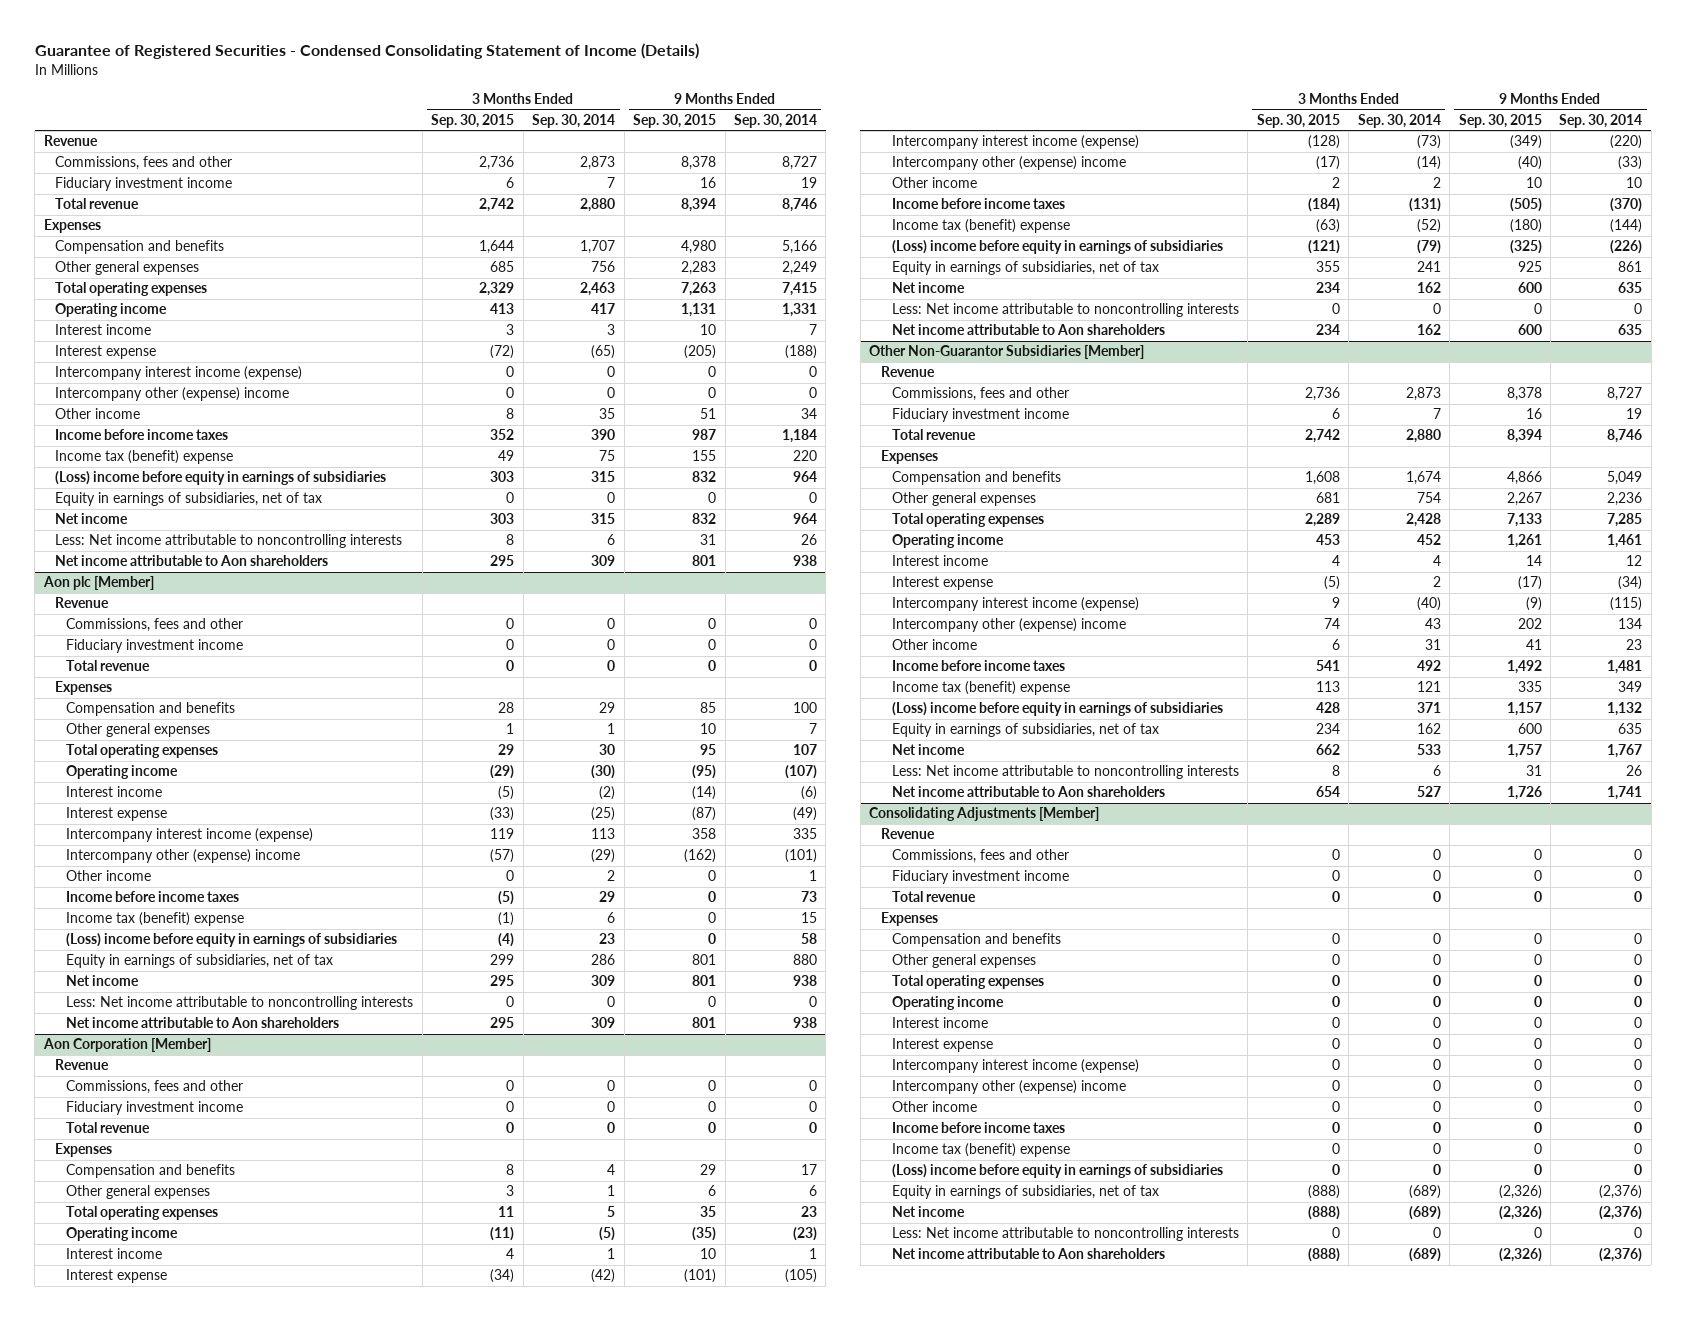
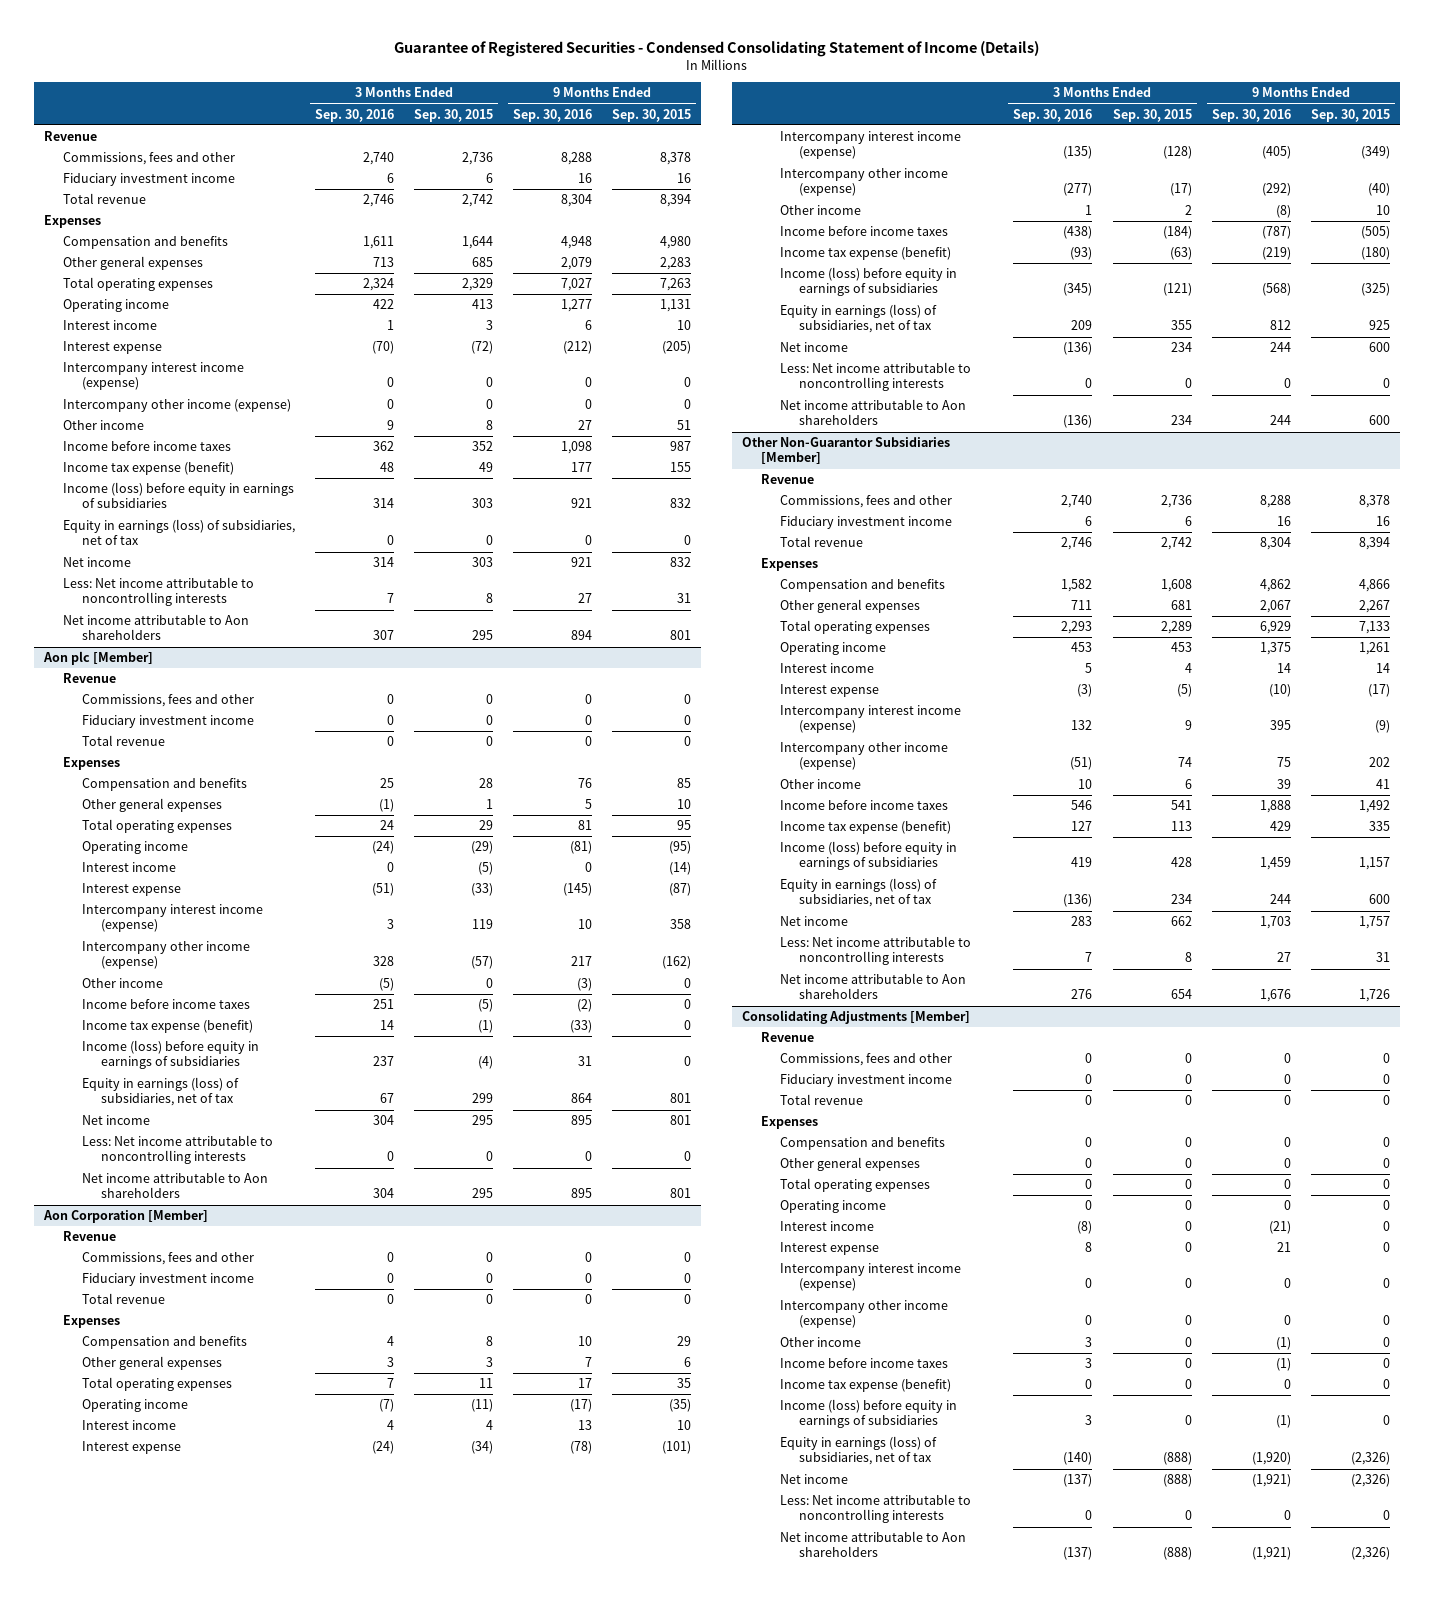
[532,113,616,128] Sep. 30, 2014 -> none
[733,113,817,128] Sep. 30, 2014 -> none
none -> [314,108,394,122] Sep. 30, 2016
none -> [513,108,593,122] Sep. 30, 2016
[55,387,290,402] Intercompany other (expense) income -> [62,399,291,413] Intercompany other income (expense)
[55,450,234,465] Income tax (benefit) expense -> [62,462,234,476] Income tax expense (benefit)
[55,471,387,486] (Loss) income before equity in earnings of subsidiaries -> [62,482,294,509] Income (loss) before equity in earnings of subsidiaries
[55,492,323,507] Equity in earnings of subsidiaries, net of tax -> [62,519,295,546] Equity in earnings (loss) of subsidiaries, net of tax
[66,849,301,864] Intercompany other (expense) income -> [81,941,250,970] Intercompany other income (expense)
[66,912,245,927] Income tax (benefit) expense -> [81,1020,253,1034] Income tax expense (benefit)
[66,933,398,948] (Loss) income before equity in earnings of subsidiaries -> [81,1040,259,1070] Income (loss) before equity in earnings of subsidiaries
[66,954,334,969] Equity in earnings of subsidiaries, net of tax -> [81,1077,239,1107] Equity in earnings (loss) of subsidiaries, net of tax
[891,156,1126,171] Intercompany other (expense) income -> [780,168,949,197] Intercompany other income (expense)
[891,219,1070,234] Income tax (benefit) expense -> [780,247,952,261] Income tax expense (benefit)
[891,240,1223,255] (Loss) income before equity in earnings of subsidiaries -> [780,267,958,297] Income (loss) before equity in earnings of subsidiaries
[891,261,1159,276] Equity in earnings of subsidiaries, net of tax -> [780,304,938,334] Equity in earnings (loss) of subsidiaries, net of tax
[891,618,1126,633] Intercompany other (expense) income -> [780,742,949,771] Intercompany other income (expense)
[891,681,1070,696] Income tax (benefit) expense -> [780,821,952,835] Income tax expense (benefit)
[891,702,1223,717] (Loss) income before equity in earnings of subsidiaries -> [780,841,958,871] Income (loss) before equity in earnings of subsidiaries
[891,723,1159,738] Equity in earnings of subsidiaries, net of tax -> [780,878,938,908] Equity in earnings (loss) of subsidiaries, net of tax
[891,1080,1126,1095] Intercompany other (expense) income -> [780,1300,949,1329] Intercompany other income (expense)
[891,1143,1070,1158] Income tax (benefit) expense -> [780,1379,952,1393] Income tax expense (benefit)
[891,1164,1223,1179] (Loss) income before equity in earnings of subsidiaries -> [780,1399,958,1429] Income (loss) before equity in earnings of subsidiaries
[891,1185,1159,1200] Equity in earnings of subsidiaries, net of tax -> [780,1436,938,1466] Equity in earnings (loss) of subsidiaries, net of tax

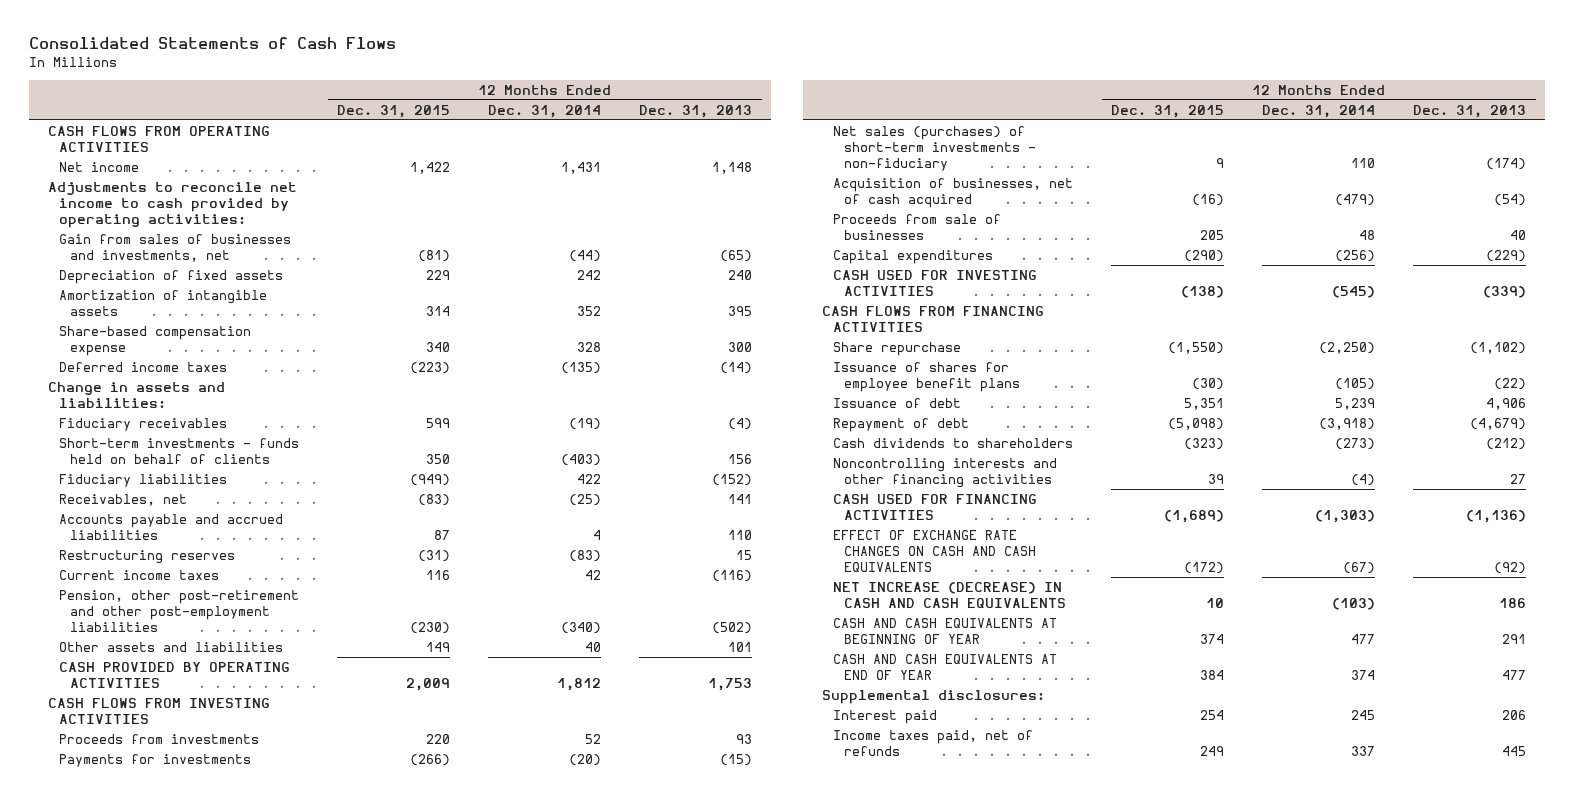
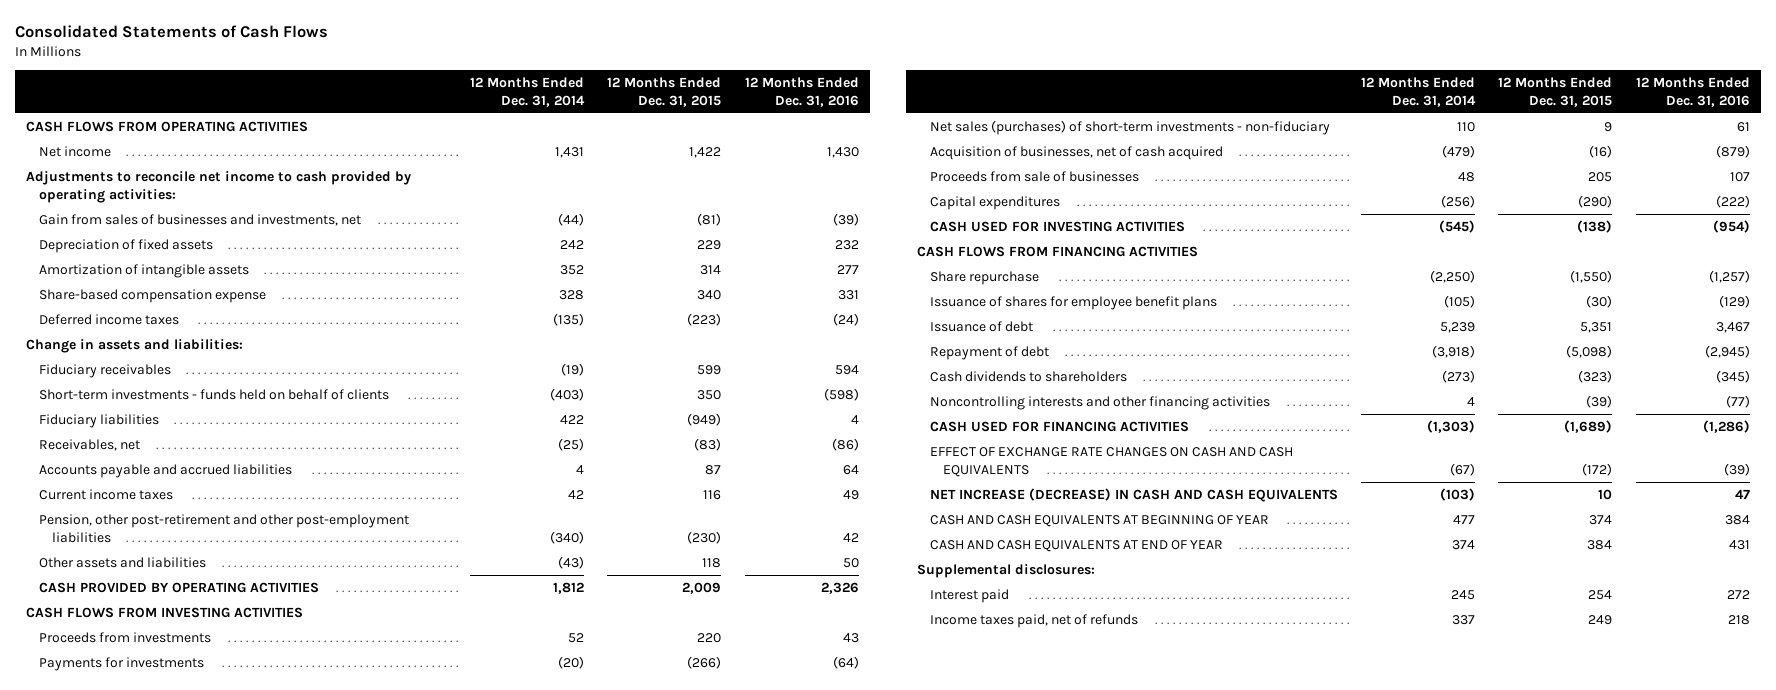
[639,104,753,118] Dec. 31, 2013 -> none
none -> [744,76,859,107] 12 Months Ended Dec. 31, 2016
[59,549,236,564] Restructuring reserves -> none
[426,641,451,652] 149 -> [702,558,722,569] 118
[585,641,602,652] 40 -> [558,556,585,570] (43)
[1208,474,1225,485] 39 -> [1586,395,1613,409] (39)
[1351,474,1376,487] (4) -> [1467,397,1476,407] 4

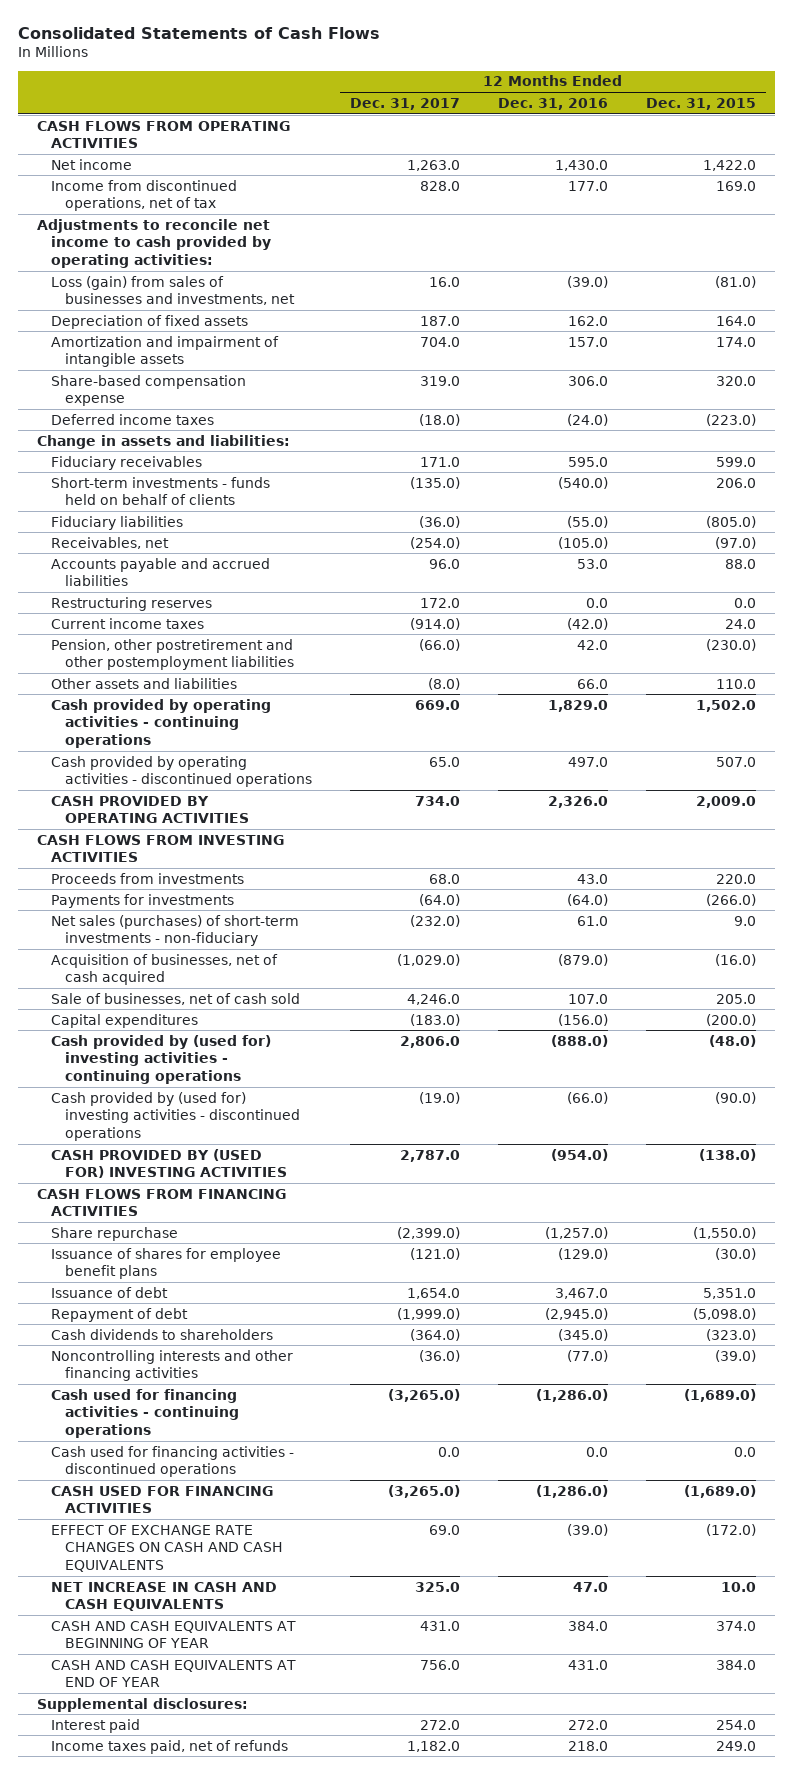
[470,76,586,107] 12 Months Ended Dec. 31, 2014 -> none
none -> [349,97,460,110] Dec. 31, 2017
[689,147,722,159] 1,422 -> [703,159,757,171] 1,422.0
[826,147,859,159] 1,430 -> [554,159,608,171] 1,430.0
none -> [50,179,237,212] Income from discontinued operations, net of tax
[39,214,362,227] Gain from sales of businesses and investments, net -> [50,275,295,306] Loss (gain) from sales of businesses and investments, net
[697,213,722,227] (81) -> [715,275,757,288] (81.0)
[832,213,859,227] (39) -> [566,275,608,288] (39.0)
[697,240,722,251] 229 -> [716,315,757,326] 164.0
[834,240,859,251] 232 -> [567,315,608,326] 162.0
[39,264,250,279] Amortization of intangible assets -> [50,335,279,368] Amortization and impairment of intangible assets
[700,265,722,276] 314 -> [716,336,757,347] 174.0
[836,265,859,275] 277 -> [567,336,608,347] 157.0
[697,290,722,301] 340 -> [716,375,757,386] 320.0
[837,290,859,301] 331 -> [567,375,608,386] 306.0
[687,313,722,327] (223) -> [706,413,757,426] (223.0)
[832,313,859,327] (24) -> [566,413,608,426] (24.0)
[697,365,722,376] 599 -> [716,456,757,467] 599.0
[834,365,859,376] 594 -> [567,456,608,467] 595.0
[697,390,722,401] 350 -> [716,477,757,488] 206.0
[823,388,859,402] (598) -> [557,476,608,489] (540.0)
[687,413,722,427] (949) -> [706,515,757,528] (805.0)
[850,415,859,425] 4 -> [566,515,608,528] (55.0)
[694,438,722,452] (83) -> [715,536,757,549] (97.0)
[831,438,859,452] (86) -> [557,536,608,549] (105.0)
[705,465,722,476] 87 -> [725,558,757,569] 88.0
[842,465,859,476] 64 -> [576,558,608,569] 53.0
none -> [50,596,212,611] Restructuring reserves
[703,490,722,501] 116 -> [725,618,757,629] 24.0
[842,490,859,501] 49 -> [566,617,608,630] (42.0)
[39,514,410,543] Pension, other post-retirement and other post-employment liabilities -> [50,638,294,671] Pension, other postretirement and other postemployment liabilities
[687,530,722,544] (230) -> [706,638,757,651] (230.0)
[842,532,859,542] 42 -> [576,639,608,650] 42.0
[702,558,722,569] 118 -> [716,678,757,689] 110.0
[842,558,859,569] 50 -> [576,678,608,689] 66.0
none -> [50,698,271,749] Cash provided by operating activities - continuing operations
none -> [50,755,312,788] Cash provided by operating activities - discontinued operations
[682,582,722,595] 2,009 -> [696,795,757,808] 2,009.0
[820,582,859,595] 2,326 -> [547,795,608,808] 2,326.0
[697,633,722,644] 220 -> [716,873,757,884] 220.0
[842,633,859,644] 43 -> [576,873,608,884] 43.0
[687,656,722,670] (266) -> [706,893,757,906] (266.0)
[832,656,859,670] (64) -> [566,893,608,906] (64.0)
[1604,122,1613,133] 9 -> [734,915,757,926] 9.0
[1736,122,1750,133] 61 -> [576,915,608,926] 61.0
[1589,145,1613,159] (16) -> [715,953,757,966] (16.0)
[1715,145,1750,159] (879) -> [557,953,608,966] (879.0)
[930,171,1140,183] Proceeds from sale of businesses -> [50,992,300,1005] Sale of businesses, net of cash sold
[1588,172,1613,183] 205 -> [716,993,757,1004] 205.0
[1729,172,1750,183] 107 -> [567,993,608,1004] 107.0
[1578,195,1613,209] (290) -> [706,1013,757,1026] (200.0)
[1715,195,1750,209] (222) -> [557,1013,608,1026] (156.0)
none -> [50,1034,271,1085] Cash provided by (used for) investing activities - continuing operations
none -> [50,1091,300,1142] Cash provided by (used for) investing activities - discontinued operations
[930,221,1186,233] CASH USED FOR INVESTING ACTIVITIES -> [50,1148,287,1179] CASH PROVIDED BY (USED FOR) INVESTING ACTIVITIES
[1577,220,1613,234] (138) -> [699,1148,757,1161] (138.0)
[1712,220,1750,234] (954) -> [550,1148,608,1161] (954.0)
[1570,270,1613,284] (1,550) -> [693,1226,757,1239] (1,550.0)
[1708,270,1750,284] (1,257) -> [544,1226,608,1239] (1,257.0)
[1586,295,1613,309] (30) -> [715,1247,757,1260] (30.0)
[1718,295,1750,309] (129) -> [557,1247,608,1260] (129.0)
[1580,322,1613,334] 5,351 -> [703,1287,757,1299] 5,351.0
[1715,322,1750,334] 3,467 -> [554,1287,608,1299] 3,467.0
[1566,345,1613,359] (5,098) -> [693,1307,757,1320] (5,098.0)
[1704,345,1750,359] (2,945) -> [544,1307,608,1320] (2,945.0)
[1578,370,1613,384] (323) -> [706,1328,757,1341] (323.0)
[1715,370,1750,384] (345) -> [557,1328,608,1341] (345.0)
[1586,395,1613,409] (39) -> [715,1349,757,1362] (39.0)
[1725,395,1750,409] (77) -> [566,1349,608,1362] (77.0)
none -> [50,1388,239,1439] Cash used for financing activities - continuing operations
none -> [50,1445,294,1478] Cash used for financing activities - discontinued operations
[1564,420,1613,434] (1,689) -> [684,1484,757,1498] (1,689.0)
[1702,420,1750,434] (1,286) -> [535,1484,608,1498] (1,286.0)
[1582,462,1613,476] (172) -> [706,1523,757,1536] (172.0)
[1723,462,1750,476] (39) -> [566,1523,608,1536] (39.0)
[930,488,1339,503] NET INCREASE (DECREASE) IN CASH AND CASH EQUIVALENTS -> [50,1581,277,1612] NET INCREASE IN CASH AND CASH EQUIVALENTS
[1598,489,1613,501] 10 -> [721,1581,757,1592] 10.0
[1734,489,1750,500] 47 -> [572,1581,608,1592] 47.0
[1589,515,1613,526] 374 -> [716,1620,757,1631] 374.0
[1724,515,1750,526] 384 -> [567,1620,608,1631] 384.0
[1587,540,1613,551] 384 -> [716,1659,757,1670] 384.0
[1728,540,1750,551] 431 -> [567,1659,608,1670] 431.0
[1588,590,1613,601] 254 -> [716,1719,757,1730] 254.0
[1726,590,1750,600] 272 -> [567,1719,608,1730] 272.0
[1588,615,1613,626] 249 -> [716,1740,757,1751] 249.0
[1727,615,1750,626] 218 -> [567,1740,608,1751] 218.0

